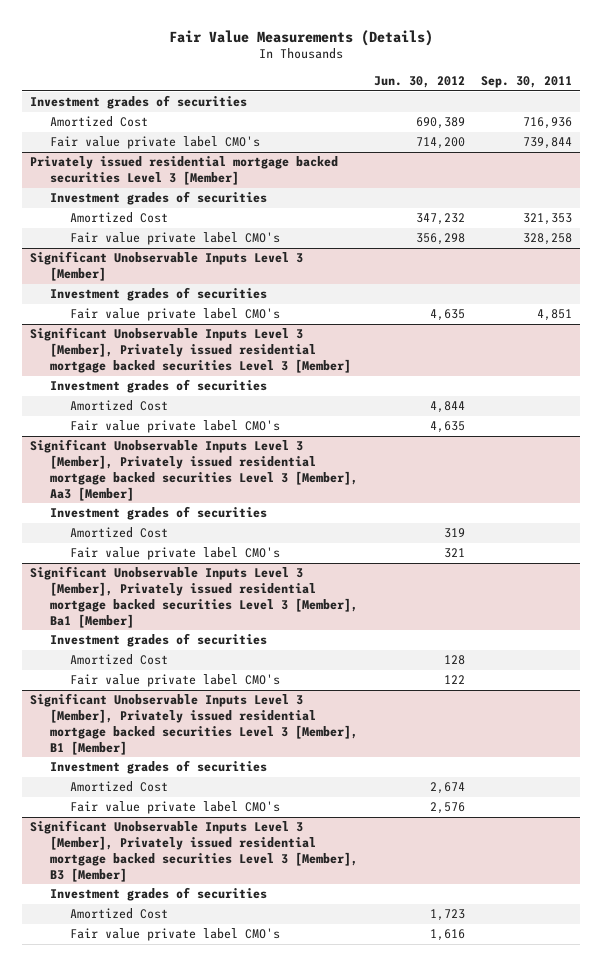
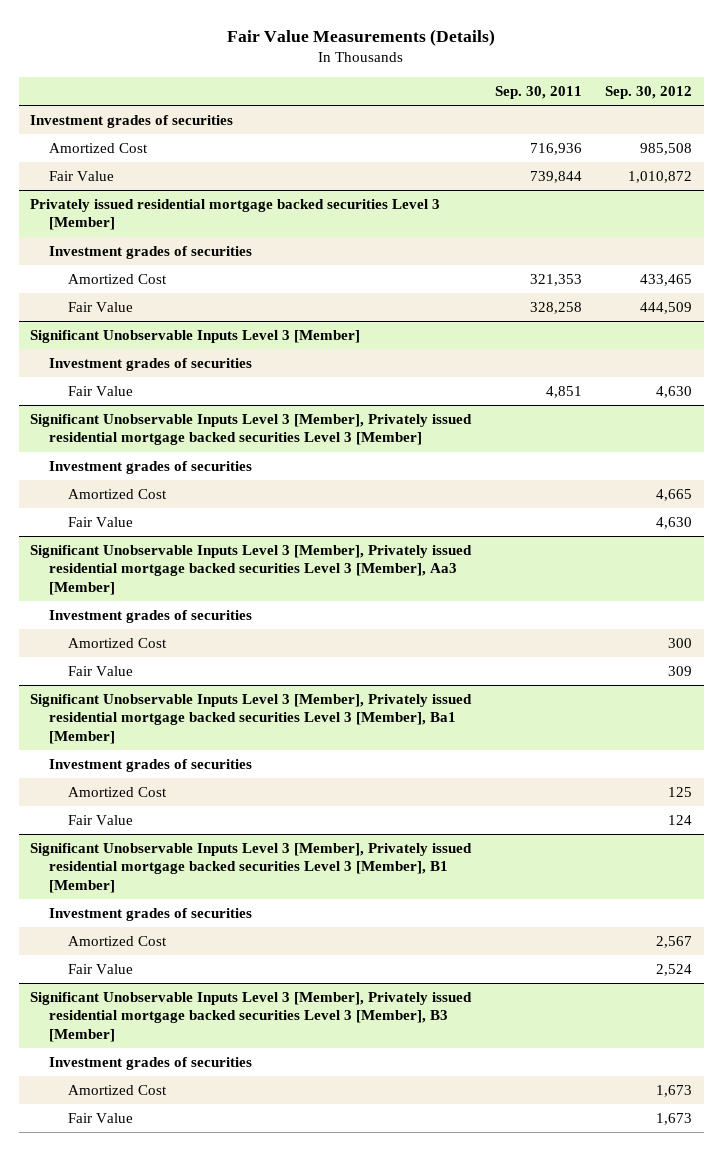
[374,76,466,89] Jun. 30, 2012 -> none
none -> [605,86,693,100] Sep. 30, 2012
[50,136,261,150] Fair value private label CMO's -> [48,170,114,181] Fair Value
[70,232,281,246] Fair value private label CMO's -> [67,301,133,312] Fair Value
[70,308,281,322] Fair value private label CMO's -> [67,385,133,396] Fair Value
[70,420,281,434] Fair value private label CMO's -> [67,516,133,527] Fair Value
[70,547,281,561] Fair value private label CMO's -> [67,665,133,676] Fair Value
[70,674,281,688] Fair value private label CMO's -> [67,814,133,825] Fair Value
[70,801,281,815] Fair value private label CMO's -> [67,963,133,974] Fair Value
[70,928,281,942] Fair value private label CMO's -> [67,1112,133,1123] Fair Value

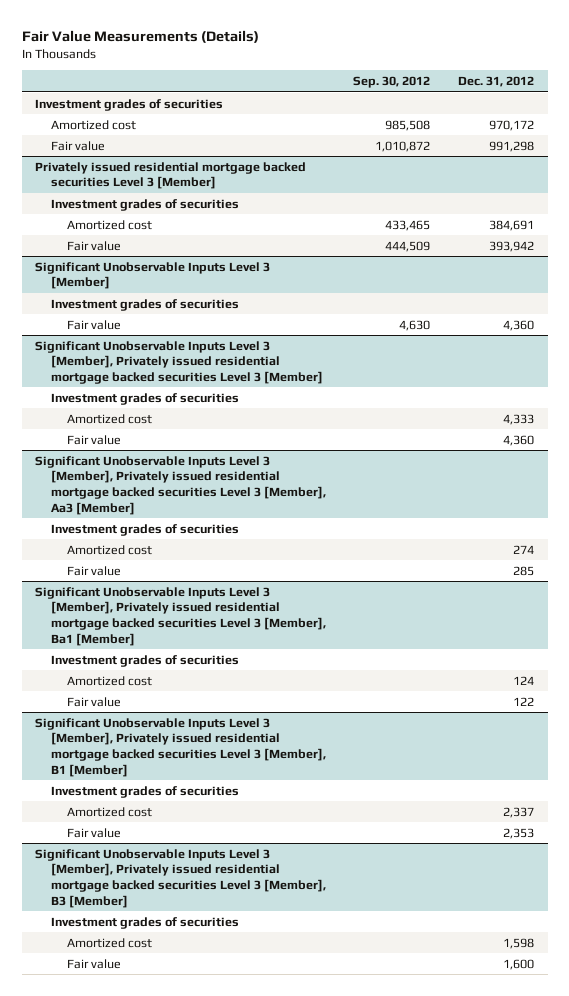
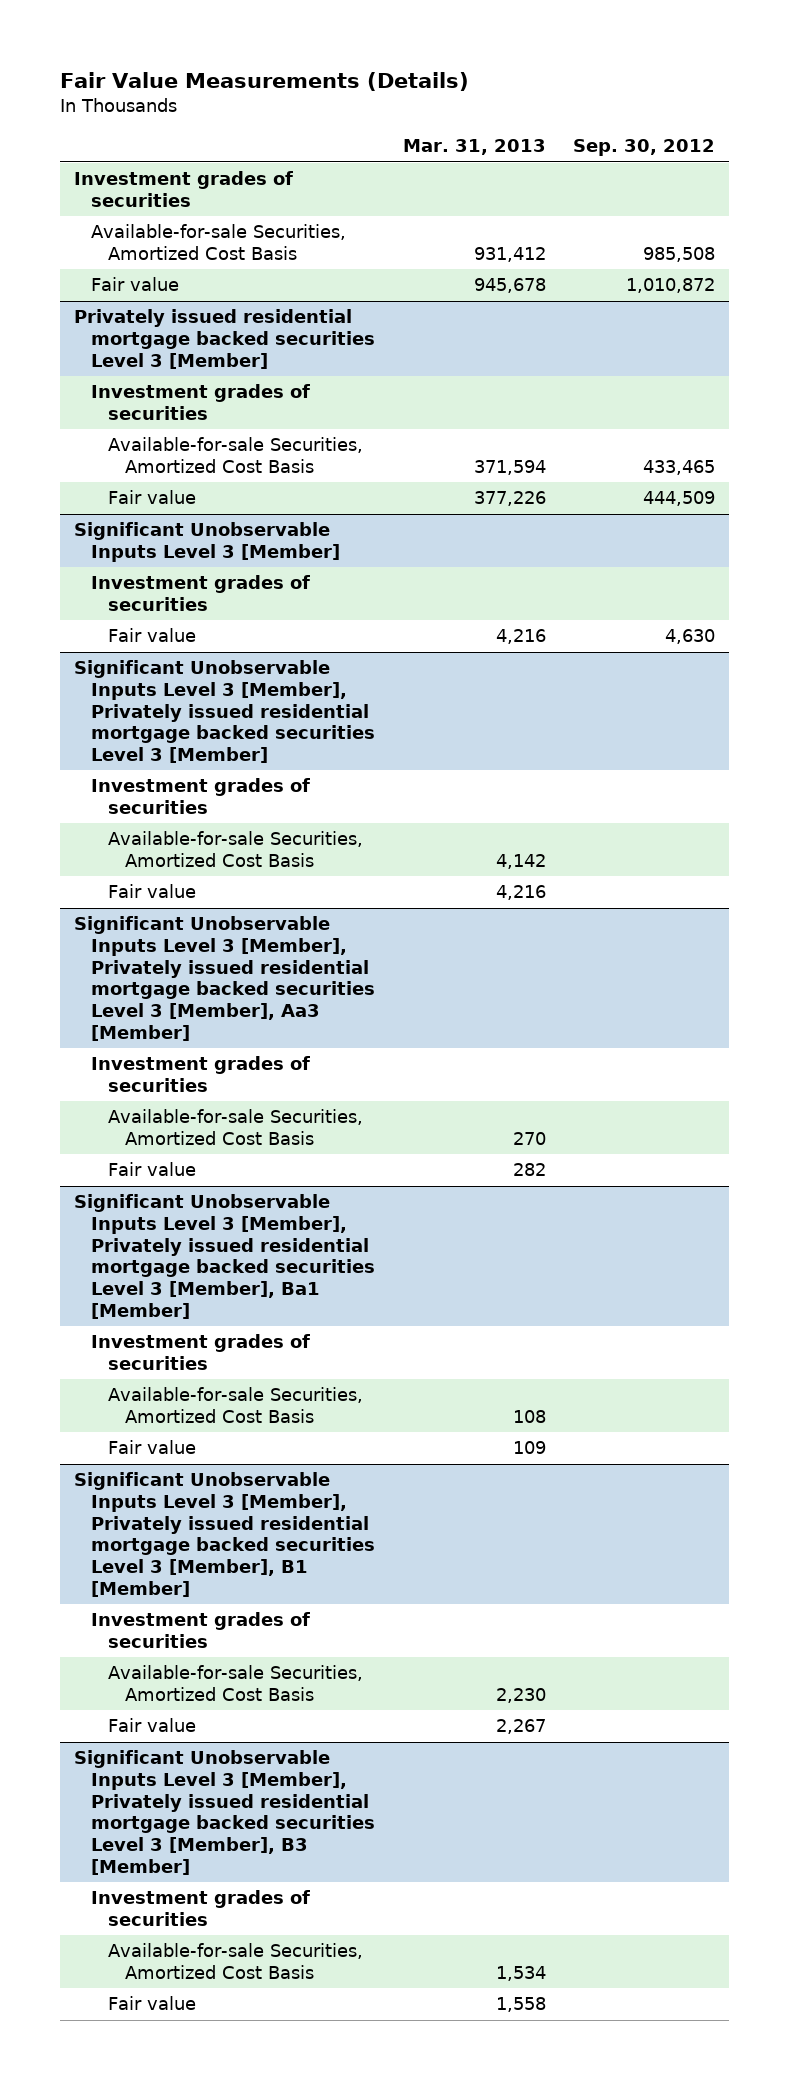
[457,76,534,88] Dec. 31, 2012 -> none
none -> [402,139,546,156] Mar. 31, 2013
[50,119,136,130] Amortized cost -> [90,224,346,261] Available-for-sale Securities, Amortized Cost Basis
[66,219,152,230] Amortized cost -> [108,437,364,474] Available-for-sale Securities, Amortized Cost Basis
[66,413,152,424] Amortized cost -> [108,831,364,868] Available-for-sale Securities, Amortized Cost Basis
[66,544,152,555] Amortized cost -> [108,1109,364,1146] Available-for-sale Securities, Amortized Cost Basis
[66,675,152,686] Amortized cost -> [108,1387,364,1424] Available-for-sale Securities, Amortized Cost Basis
[66,806,152,817] Amortized cost -> [108,1665,364,1702] Available-for-sale Securities, Amortized Cost Basis
[66,937,152,948] Amortized cost -> [108,1943,364,1980] Available-for-sale Securities, Amortized Cost Basis

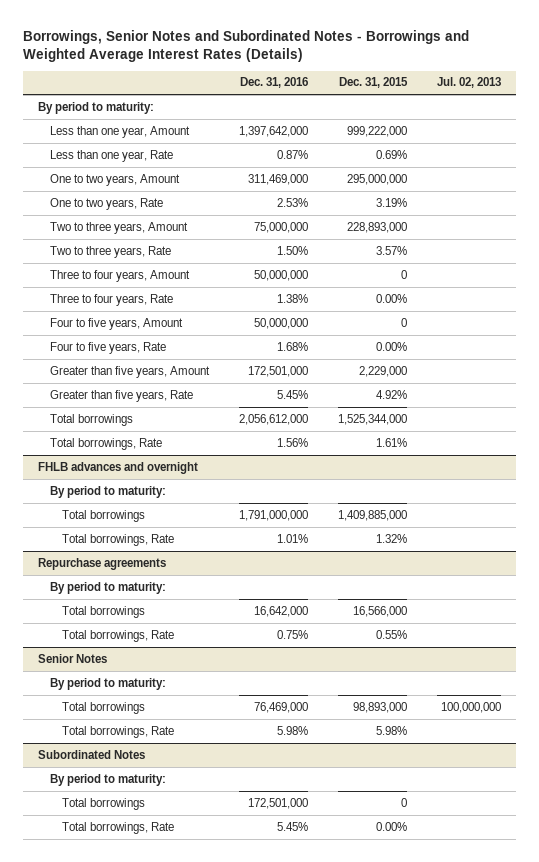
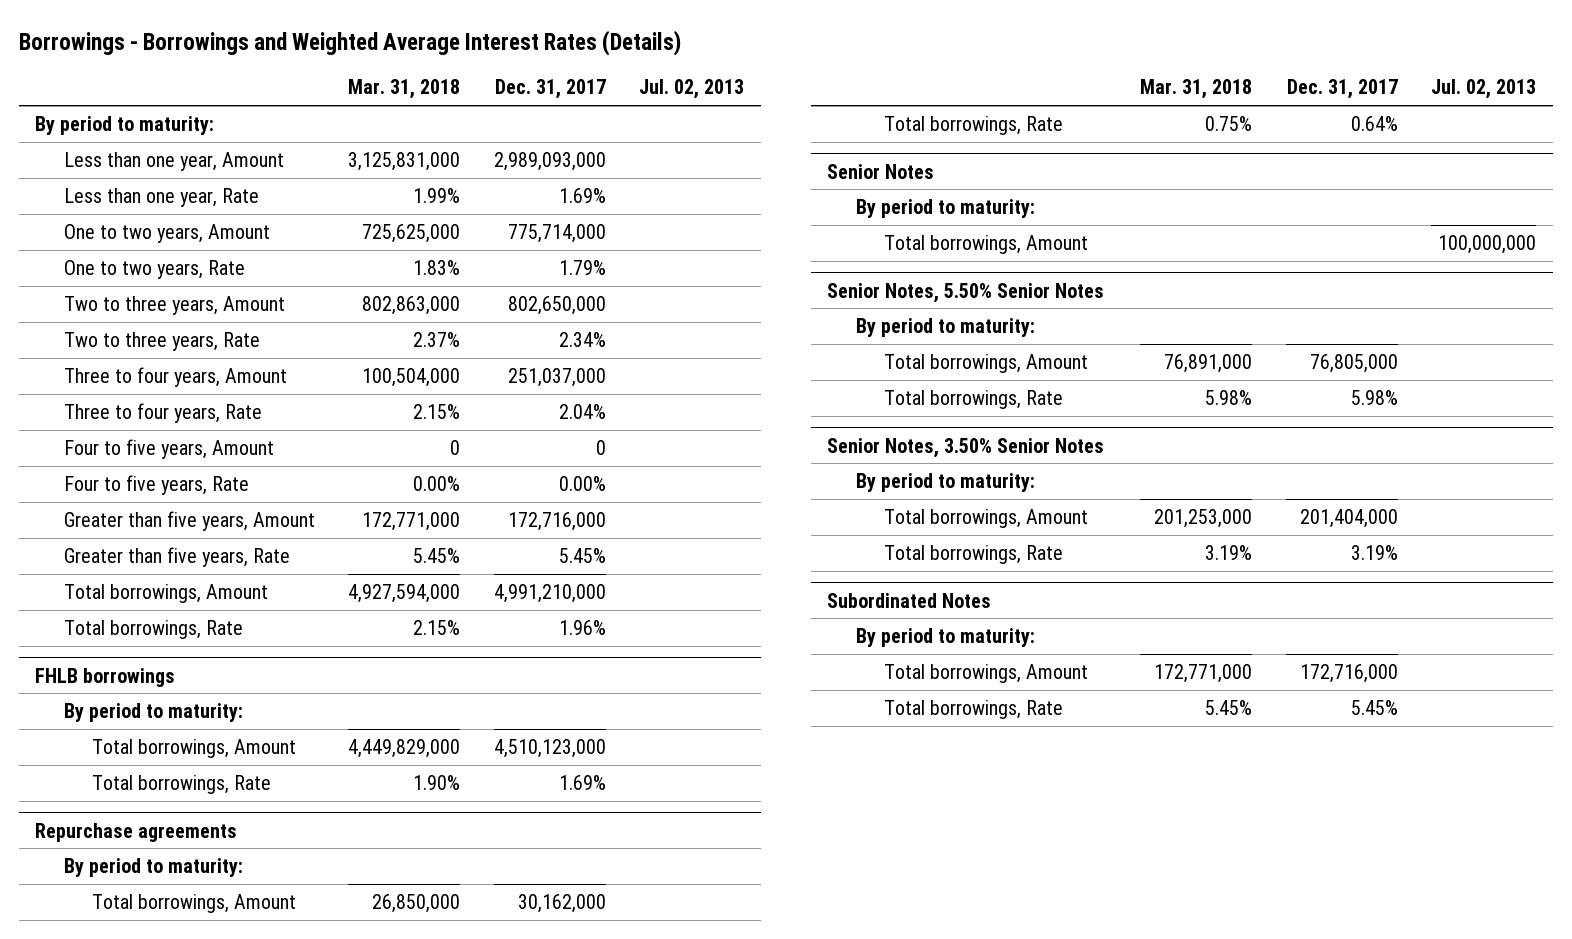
[22,29,469,62] Borrowings, Senior Notes and Subordinated Notes - Borrowings and Weighted Average Interest Rates (Details) -> [18,29,681,56] Borrowings - Borrowings and Weighted Average Interest Rates (Details)
[240,77,309,89] Dec. 31, 2016 -> none
[338,77,408,89] Dec. 31, 2015 -> none
none -> [348,79,461,100] Mar. 31, 2018
none -> [494,79,606,100] Dec. 31, 2017
[50,413,134,426] Total borrowings -> [63,583,268,603] Total borrowings, Amount
[37,461,198,474] FHLB advances and overnight -> [35,667,176,687] FHLB borrowings
[62,509,146,522] Total borrowings -> [92,738,297,758] Total borrowings, Amount
[62,605,146,618] Total borrowings -> [92,893,297,913] Total borrowings, Amount
[62,725,175,738] Total borrowings, Rate -> none
[62,701,146,714] Total borrowings -> [884,234,1089,254] Total borrowings, Amount
none -> [827,282,1105,303] Senior Notes, 5.50% Senior Notes
none -> [855,317,1035,337] By period to maturity:
none -> [884,353,1089,373] Total borrowings, Amount
none -> [884,389,1064,409] Total borrowings, Rate
none -> [827,437,1105,458] Senior Notes, 3.50% Senior Notes
none -> [855,472,1035,492] By period to maturity:
none -> [884,508,1089,528] Total borrowings, Amount
none -> [884,544,1064,564] Total borrowings, Rate
[62,797,146,810] Total borrowings -> [884,663,1089,683] Total borrowings, Amount

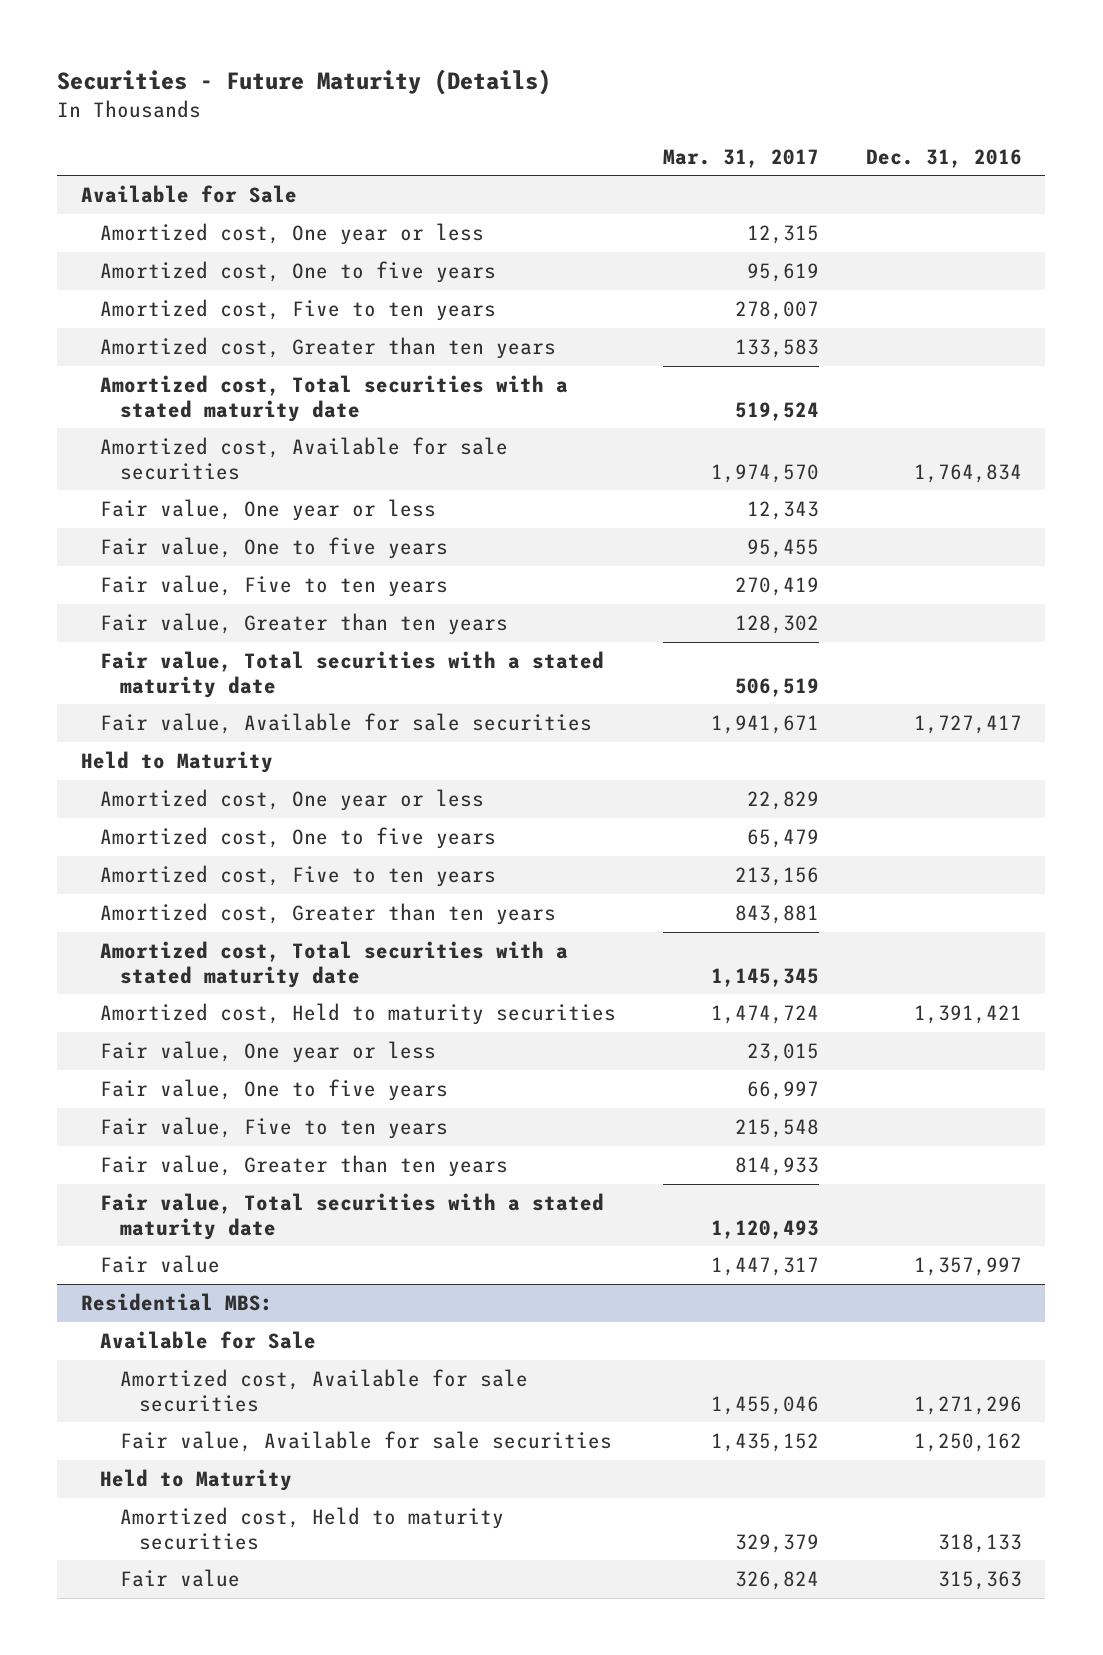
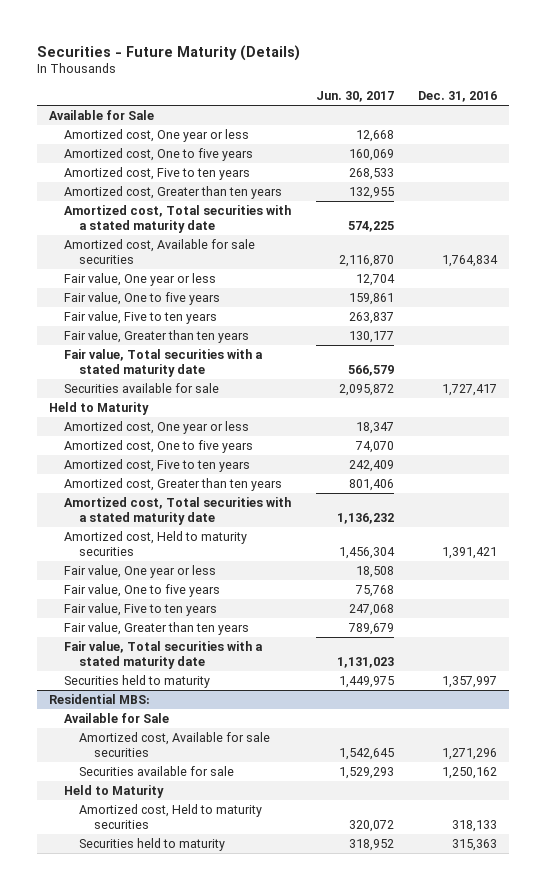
[663,148,820,168] Mar. 31, 2017 -> none
none -> [315,90,394,102] Jun. 30, 2017
[100,713,593,735] Fair value, Available for sale securities -> [64,382,220,393] Securities available for sale
[100,1255,221,1274] Fair value -> [64,674,211,688] Securities held to maturity
[119,1431,612,1453] Fair value, Available for sale securities -> [79,765,235,776] Securities available for sale
[119,1569,240,1588] Fair value -> [79,837,226,851] Securities held to maturity

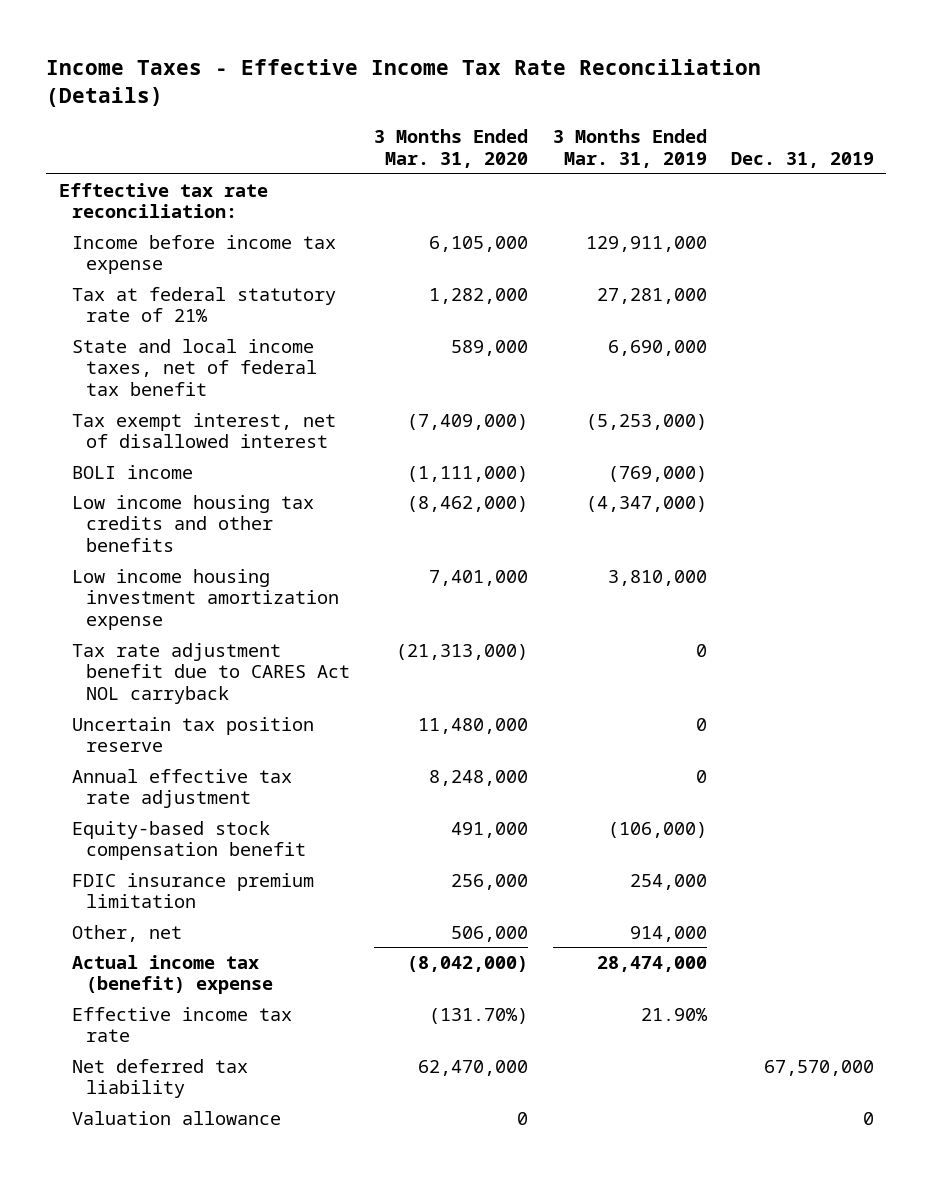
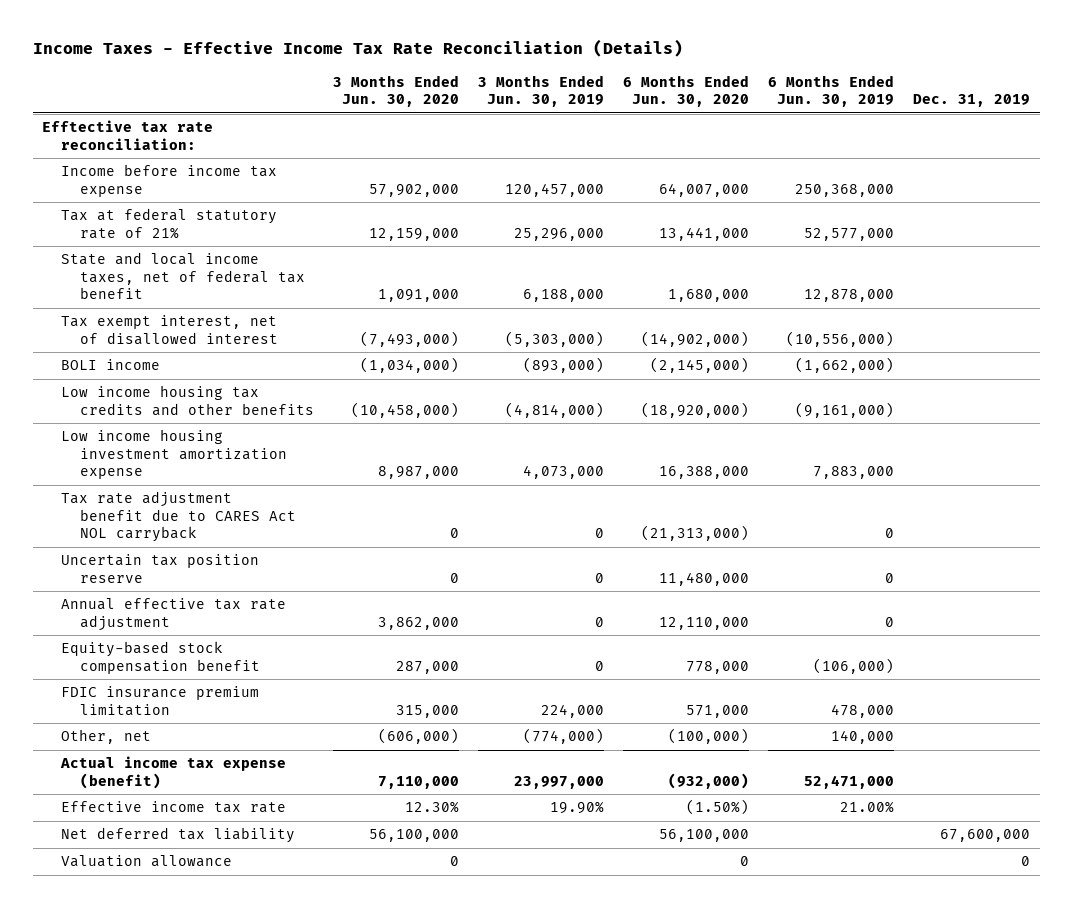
[374,129,529,168] 3 Months Ended Mar. 31, 2020 -> none
[552,129,707,168] 3 Months Ended Mar. 31, 2019 -> none
none -> [332,74,459,108] 3 Months Ended Jun. 30, 2020
none -> [478,74,605,108] 3 Months Ended Jun. 30, 2019
none -> [623,74,750,108] 6 Months Ended Jun. 30, 2020
none -> [768,74,895,108] 6 Months Ended Jun. 30, 2019
[72,954,274,995] Actual income tax (benefit) expense -> [59,756,286,789] Actual income tax expense (benefit)
[763,1059,874,1076] 67,570,000 -> [940,829,1031,843] 67,600,000

